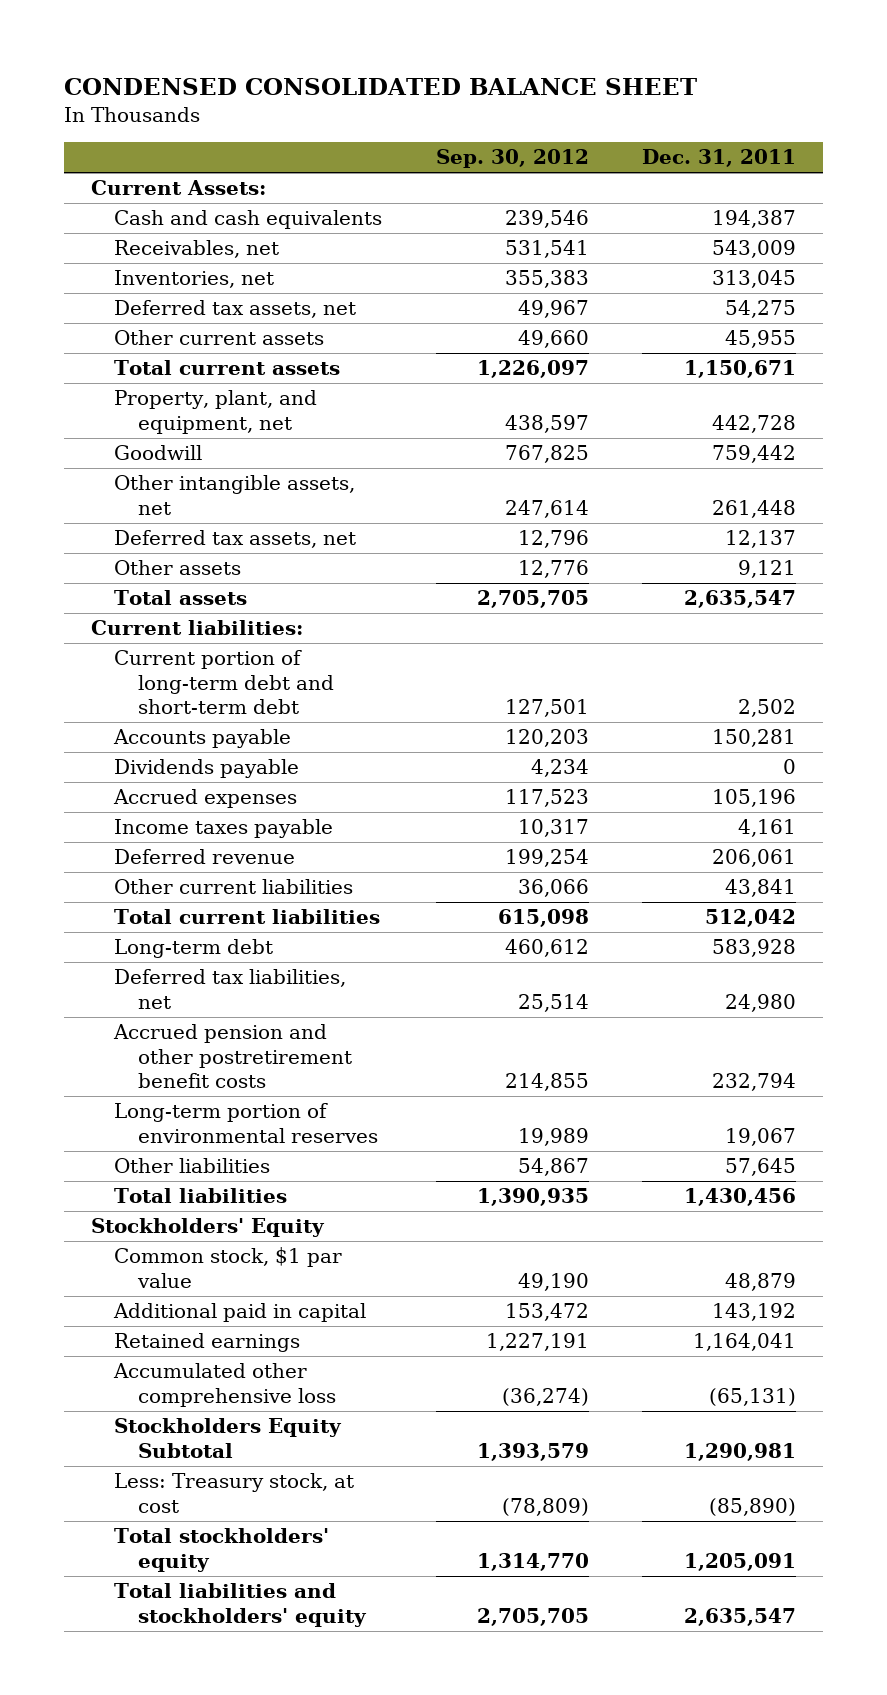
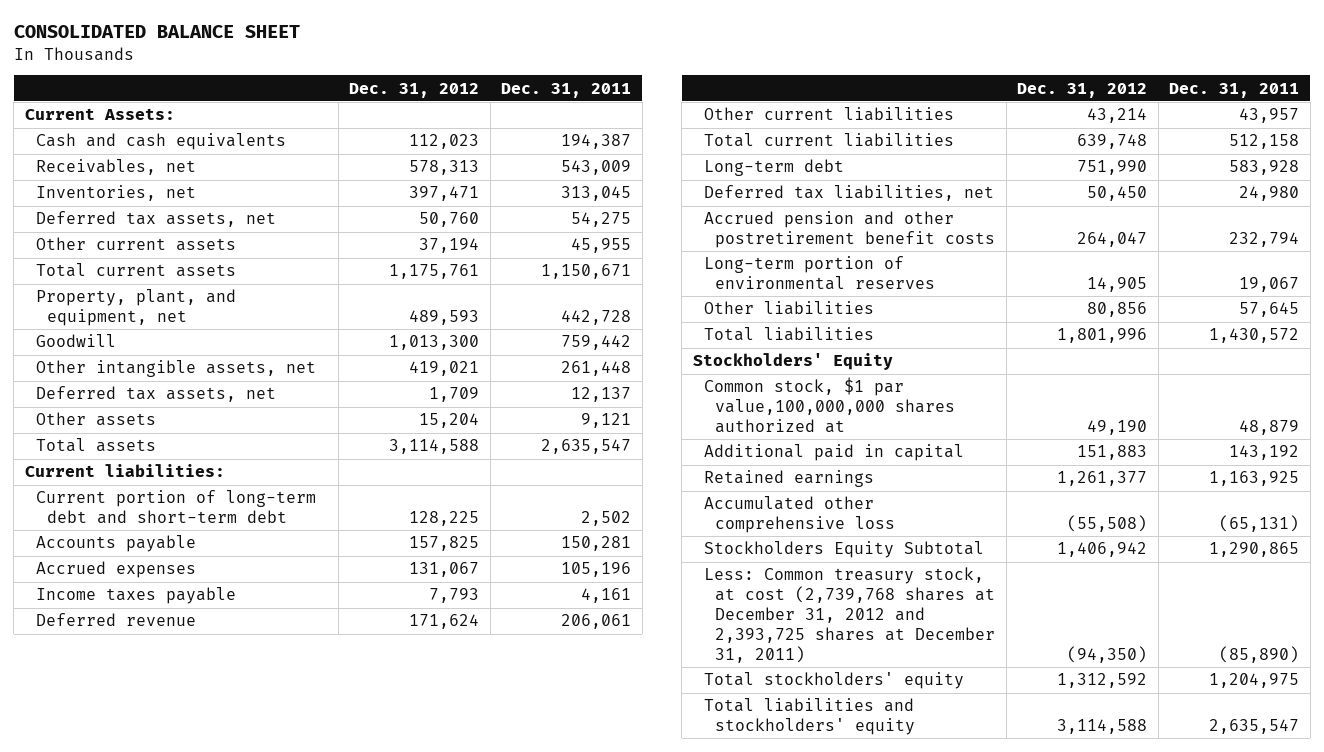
[64,78,698,96] CONDENSED CONSOLIDATED BALANCE SHEET -> [13,25,300,39] CONSOLIDATED BALANCE SHEET
[435,149,589,169] Sep. 30, 2012 -> none
none -> [349,82,480,98] Dec. 31, 2012
[114,759,300,779] Dividends payable -> none
[725,879,797,898] 43,841 -> [1239,108,1300,124] 43,957
[705,909,797,928] 512,042 -> [1229,134,1300,150] 512,158
[684,1188,797,1207] 1,430,456 -> [1209,328,1300,344] 1,430,572
[114,1247,343,1288] Common stock, $1 par value -> [703,377,956,434] Common stock, $1 par value,100,000,000 shares authorized at
[693,1333,797,1352] 1,164,041 -> [1209,471,1300,487] 1,163,925
[684,1442,797,1461] 1,290,981 -> [1209,542,1300,558] 1,290,865
[114,1473,355,1513] Less: Treasury stock, at cost -> [703,567,996,663] Less: Common treasury stock, at cost (2,739,768 shares at December 31, 2012 and 2,393,725 shares at December 31, 2011)
[684,1552,797,1571] 1,205,091 -> [1209,673,1300,689] 1,204,975

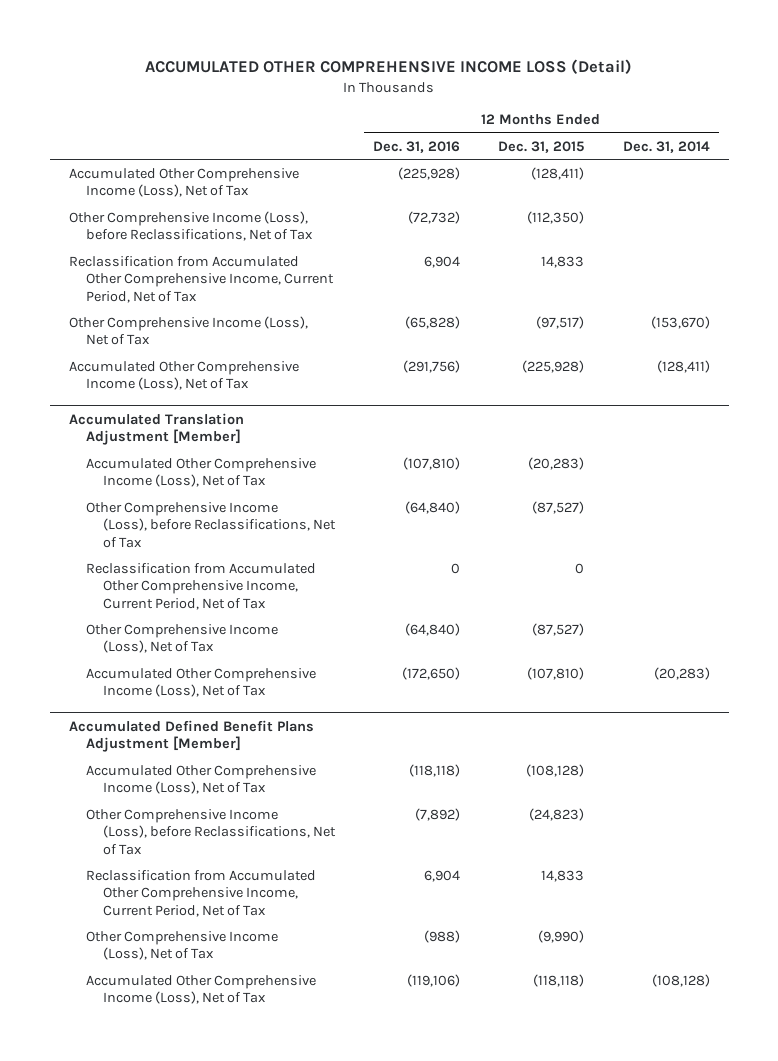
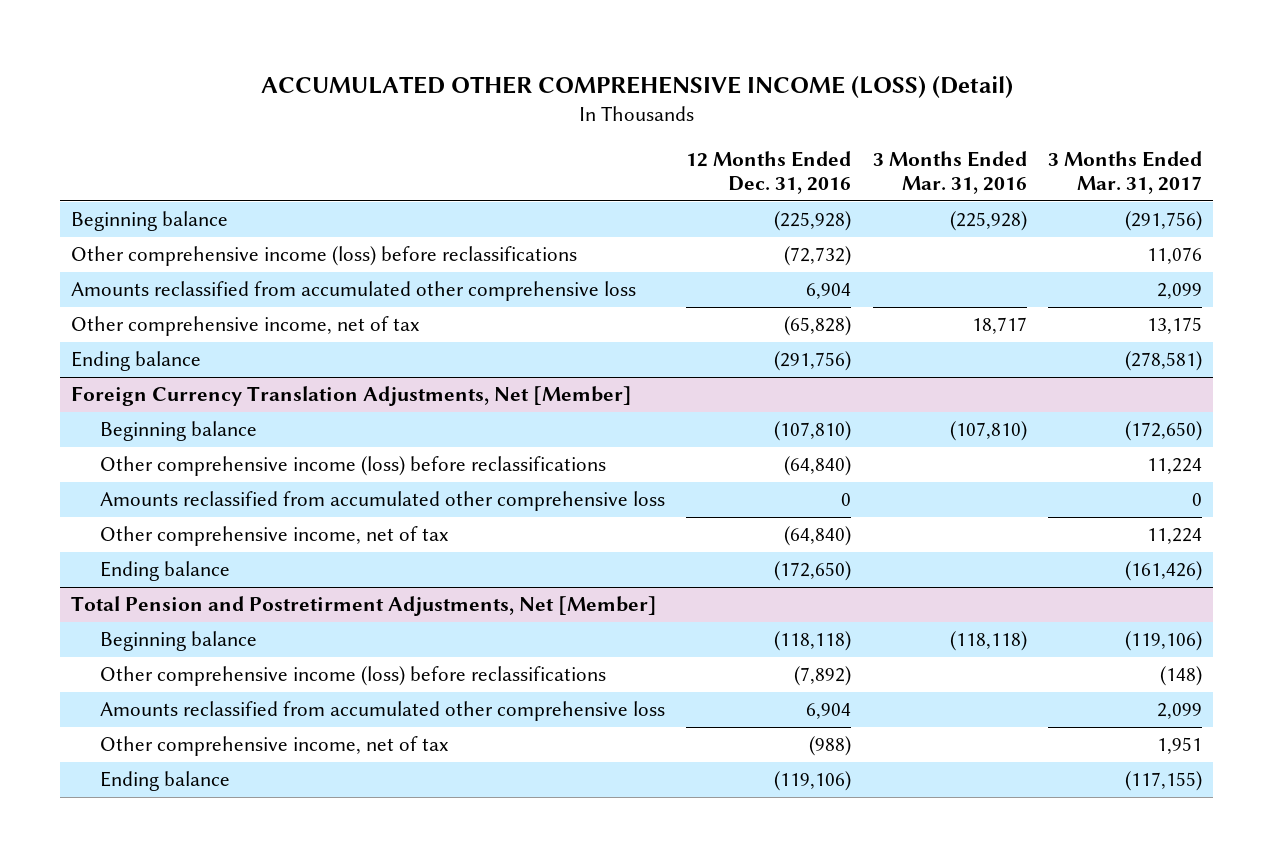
[145,59,633,75] ACCUMULATED OTHER COMPREHENSIVE INCOME LOSS (Detail) -> [260,75,1013,98] ACCUMULATED OTHER COMPREHENSIVE INCOME (LOSS) (Detail)
[498,140,585,153] Dec. 31, 2015 -> none
[622,140,710,153] Dec. 31, 2014 -> none
none -> [872,150,1027,194] 3 Months Ended Mar. 31, 2016
none -> [1048,150,1203,194] 3 Months Ended Mar. 31, 2017
[68,167,299,198] Accumulated Other Comprehensive Income (Loss), Net of Tax -> [71,211,229,232] Beginning balance
[68,210,313,242] Other Comprehensive Income (Loss), before Reclassifications, Net of Tax -> [71,246,578,267] Other comprehensive income (loss) before reclassifications
[68,255,334,303] Reclassification from Accumulated Other Comprehensive Income, Current Period, Net of Tax -> [71,281,637,302] Amounts reclassified from accumulated other comprehensive loss
[68,315,308,346] Other Comprehensive Income (Loss), Net of Tax -> [71,316,421,337] Other comprehensive income, net of tax
[68,360,299,391] Accumulated Other Comprehensive Income (Loss), Net of Tax -> [71,351,202,372] Ending balance
[68,412,244,446] Accumulated Translation Adjustment [Member] -> [71,386,633,407] Foreign Currency Translation Adjustments, Net [Member]
[85,457,316,488] Accumulated Other Comprehensive Income (Loss), Net of Tax -> [99,421,257,442] Beginning balance
[85,501,336,548] Other Comprehensive Income (Loss), before Reclassifications, Net of Tax -> [99,456,606,477] Other comprehensive income (loss) before reclassifications
[85,562,316,610] Reclassification from Accumulated Other Comprehensive Income, Current Period, Net of Tax -> [99,491,665,512] Amounts reclassified from accumulated other comprehensive loss
[85,623,278,654] Other Comprehensive Income (Loss), Net of Tax -> [99,526,449,547] Other comprehensive income, net of tax
[85,667,316,698] Accumulated Other Comprehensive Income (Loss), Net of Tax -> [99,561,230,582] Ending balance
[68,719,314,753] Accumulated Defined Benefit Plans Adjustment [Member] -> [71,596,658,617] Total Pension and Postretirment Adjustments, Net [Member]
[85,764,316,795] Accumulated Other Comprehensive Income (Loss), Net of Tax -> [99,631,257,652] Beginning balance
[85,808,336,855] Other Comprehensive Income (Loss), before Reclassifications, Net of Tax -> [99,666,606,687] Other comprehensive income (loss) before reclassifications
[85,869,316,917] Reclassification from Accumulated Other Comprehensive Income, Current Period, Net of Tax -> [99,701,665,722] Amounts reclassified from accumulated other comprehensive loss
[85,930,278,961] Other Comprehensive Income (Loss), Net of Tax -> [99,736,449,757] Other comprehensive income, net of tax
[85,974,316,1005] Accumulated Other Comprehensive Income (Loss), Net of Tax -> [99,771,230,792] Ending balance

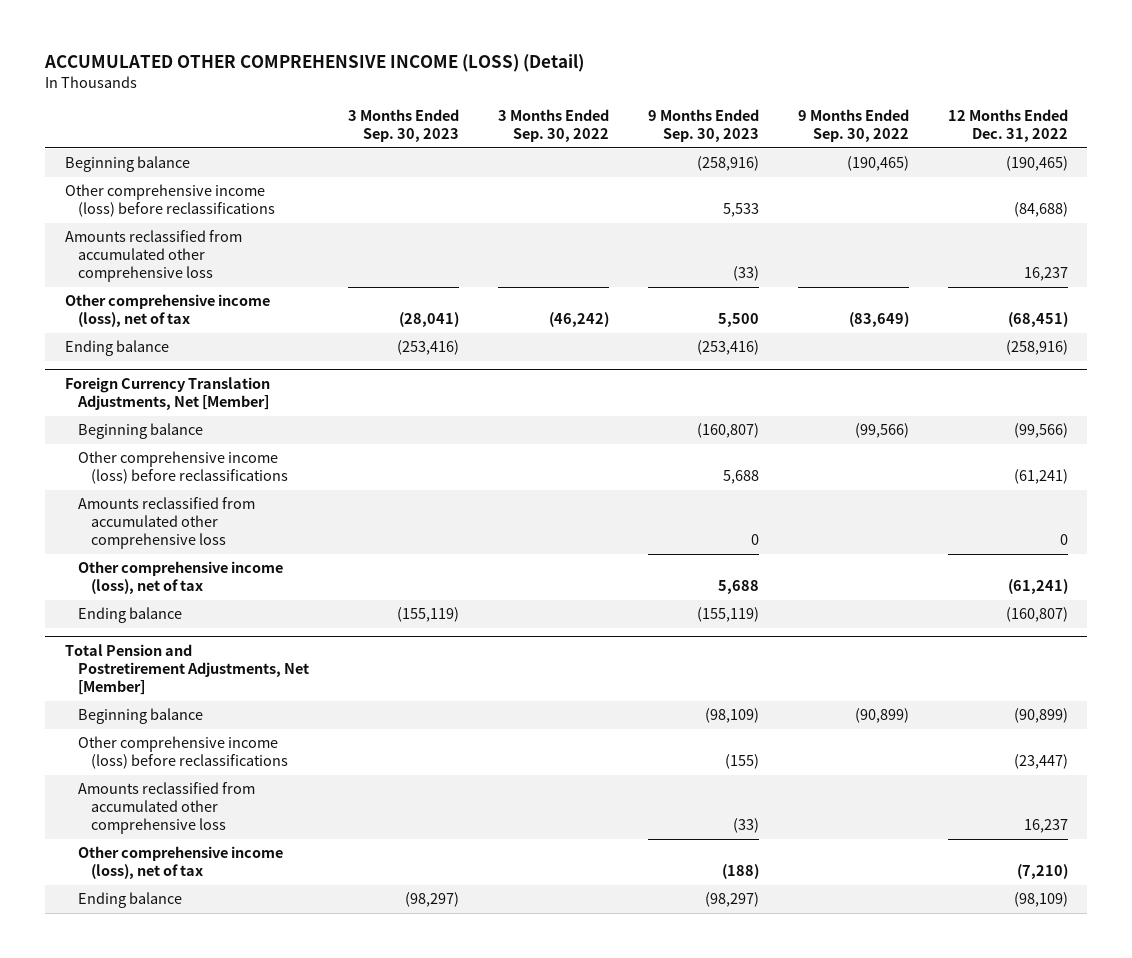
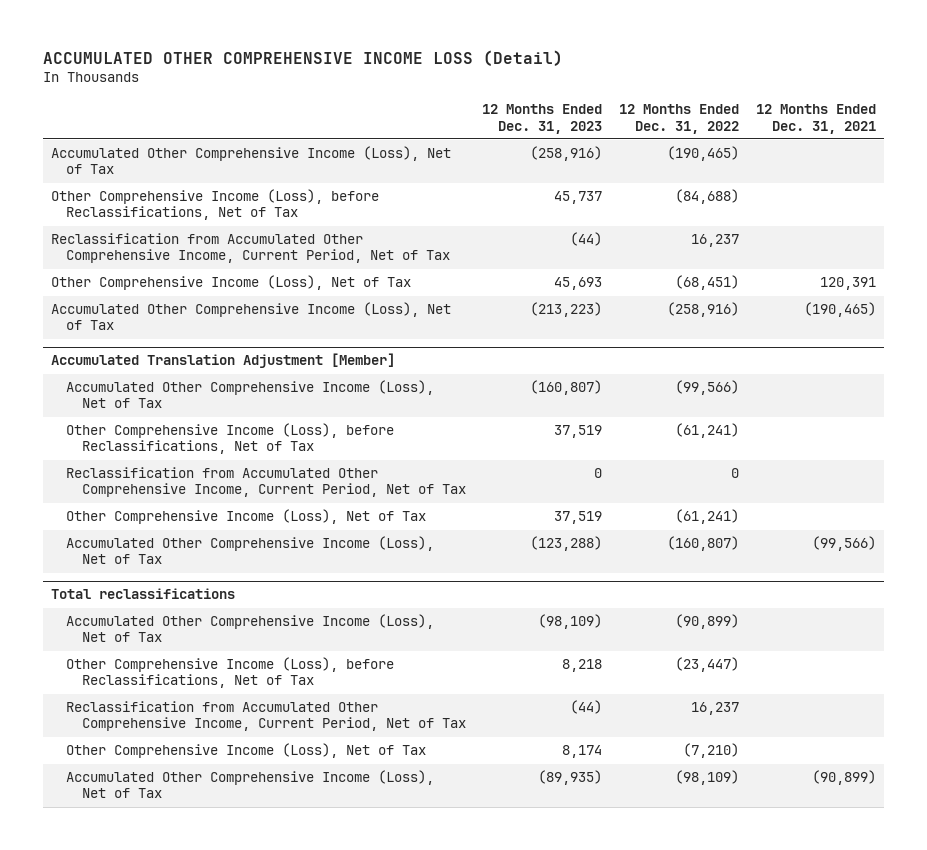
[44,53,585,72] ACCUMULATED OTHER COMPREHENSIVE INCOME (LOSS) (Detail) -> [42,50,563,67] ACCUMULATED OTHER COMPREHENSIVE INCOME LOSS (Detail)
[347,109,459,143] 3 Months Ended Sep. 30, 2023 -> none
[497,109,609,143] 3 Months Ended Sep. 30, 2022 -> none
[647,109,759,143] 9 Months Ended Sep. 30, 2023 -> none
[797,109,909,143] 9 Months Ended Sep. 30, 2022 -> none
none -> [482,104,603,134] 12 Months Ended Dec. 31, 2023
none -> [755,104,876,134] 12 Months Ended Dec. 31, 2021
[64,156,190,173] Beginning balance -> [51,146,452,175] Accumulated Other Comprehensive Income (Loss), Net of Tax
[64,184,275,218] Other comprehensive income (loss) before reclassifications -> [51,189,380,221] Other Comprehensive Income (Loss), before Reclassifications, Net of Tax
[64,230,242,282] Amounts reclassified from accumulated other comprehensive loss -> [51,233,451,264] Reclassification from Accumulated Other Comprehensive Income, Current Period, Net of Tax
[64,294,270,328] Other comprehensive income (loss), net of tax -> [51,275,412,291] Other Comprehensive Income (Loss), Net of Tax
[64,340,169,357] Ending balance -> [51,302,452,331] Accumulated Other Comprehensive Income (Loss), Net of Tax
[64,377,270,411] Foreign Currency Translation Adjustments, Net [Member] -> [51,353,396,369] Accumulated Translation Adjustment [Member]
[77,423,203,440] Beginning balance -> [66,380,435,409] Accumulated Other Comprehensive Income (Loss), Net of Tax
[77,451,289,485] Other comprehensive income (loss) before reclassifications -> [66,423,395,455] Other Comprehensive Income (Loss), before Reclassifications, Net of Tax
[77,497,255,549] Amounts reclassified from accumulated other comprehensive loss -> [66,467,466,498] Reclassification from Accumulated Other Comprehensive Income, Current Period, Net of Tax
[77,561,283,595] Other comprehensive income (loss), net of tax -> [66,509,427,525] Other Comprehensive Income (Loss), Net of Tax
[77,607,182,624] Ending balance -> [66,536,435,565] Accumulated Other Comprehensive Income (Loss), Net of Tax
[64,644,309,695] Total Pension and Postretirement Adjustments, Net [Member] -> [51,588,236,600] Total reclassifications
[77,708,203,725] Beginning balance -> [66,614,435,643] Accumulated Other Comprehensive Income (Loss), Net of Tax
[77,736,289,770] Other comprehensive income (loss) before reclassifications -> [66,657,395,689] Other Comprehensive Income (Loss), before Reclassifications, Net of Tax
[77,782,255,834] Amounts reclassified from accumulated other comprehensive loss -> [66,701,466,732] Reclassification from Accumulated Other Comprehensive Income, Current Period, Net of Tax
[77,846,283,880] Other comprehensive income (loss), net of tax -> [66,743,427,759] Other Comprehensive Income (Loss), Net of Tax
[77,892,182,909] Ending balance -> [66,770,435,799] Accumulated Other Comprehensive Income (Loss), Net of Tax

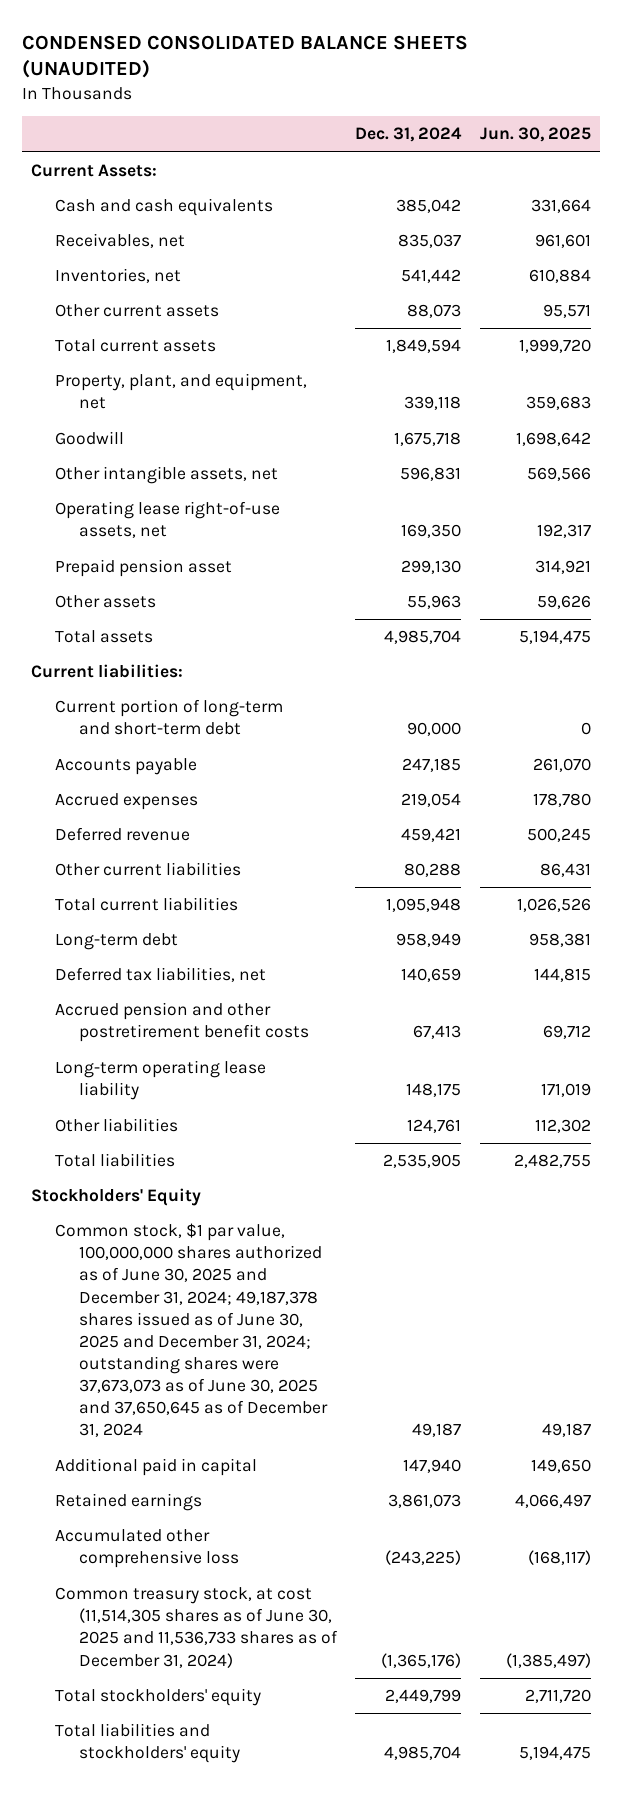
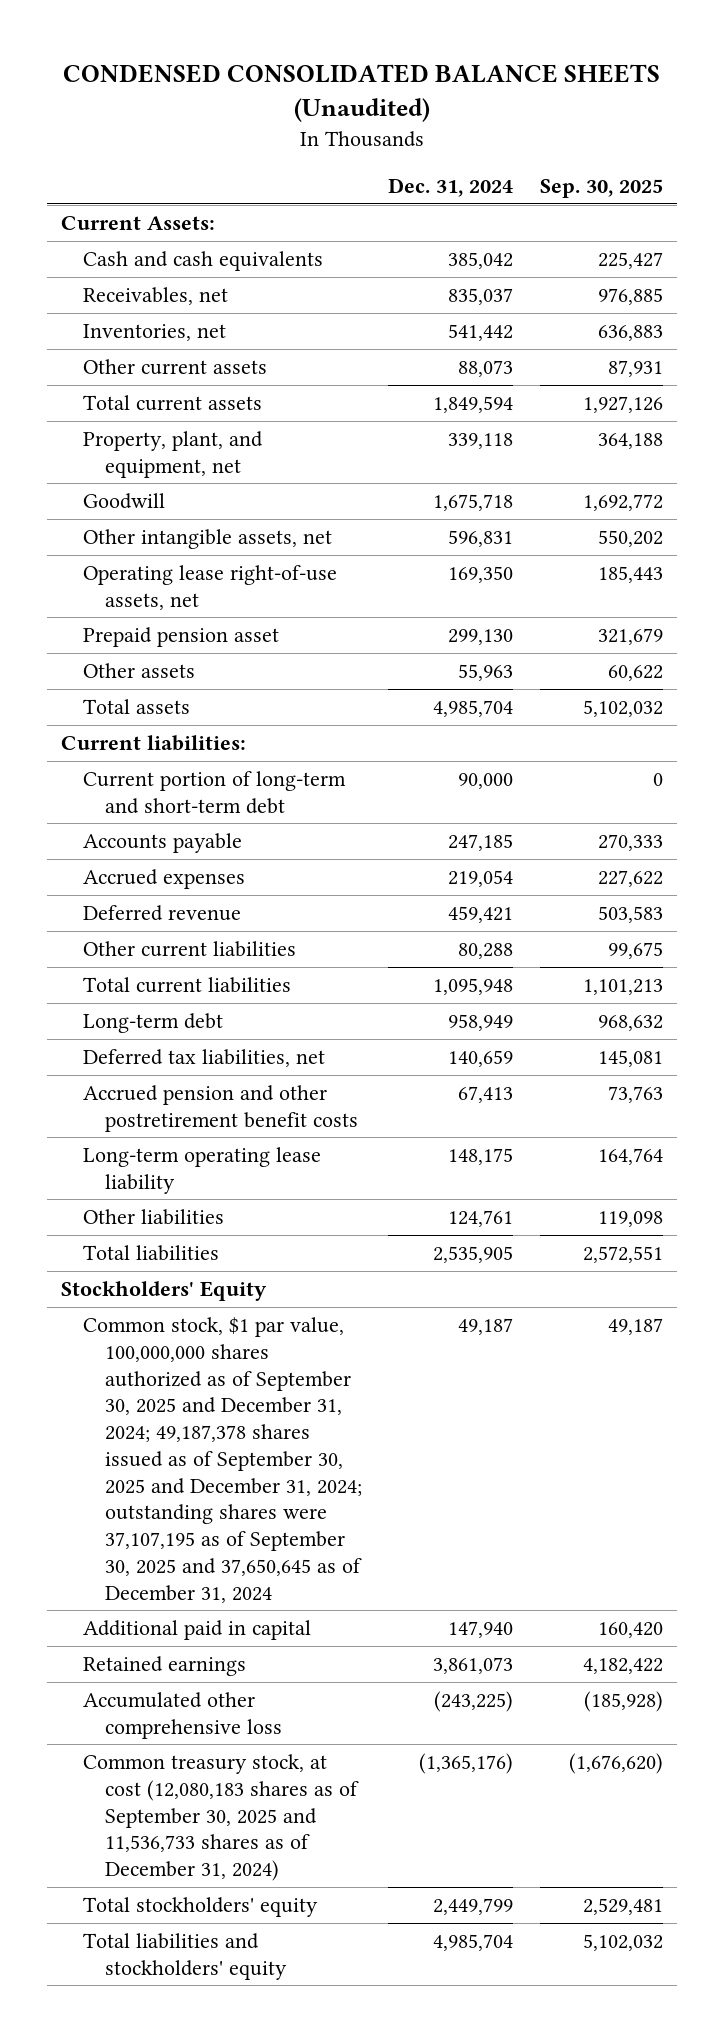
[21,34,468,79] CONDENSED CONSOLIDATED BALANCE SHEETS (UNAUDITED) -> [62,63,660,123] CONDENSED CONSOLIDATED BALANCE SHEETS (Unaudited)
[479,127,591,143] Jun. 30, 2025 -> none
none -> [540,179,664,199] Sep. 30, 2025
[54,1223,328,1438] Common stock, $1 par value, 100,000,000 shares authorized as of June 30, 2025 and December 31, 2024; 49,187,378 shares issued as of June 30, 2025 and December 31, 2024; outstanding shares were 37,673,073 as of June 30, 2025 and 37,650,645 as of December 31, 2024 -> [82,1316,362,1603] Common stock, $1 par value, 100,000,000 shares authorized as of September 30, 2025 and December 31, 2024; 49,187,378 shares issued as of September 30, 2025 and December 31, 2024; outstanding shares were 37,107,195 as of September 30, 2025 and 37,650,645 as of December 31, 2024
[54,1587,338,1668] Common treasury stock, at cost (11,514,305 shares as of June 30, 2025 and 11,536,733 shares as of December 31, 2024) -> [82,1753,359,1882] Common treasury stock, at cost (12,080,183 shares as of September 30, 2025 and 11,536,733 shares as of December 31, 2024)

